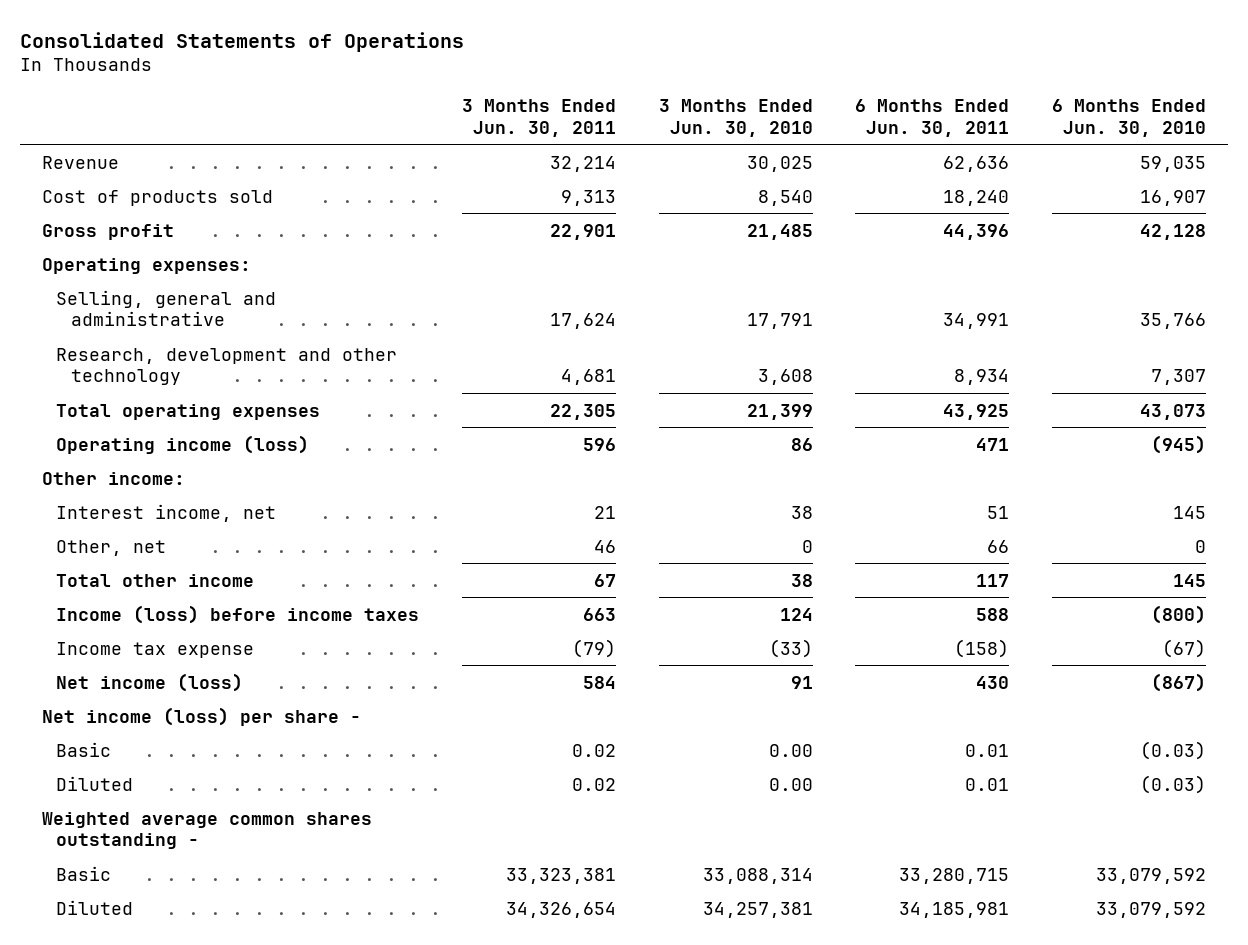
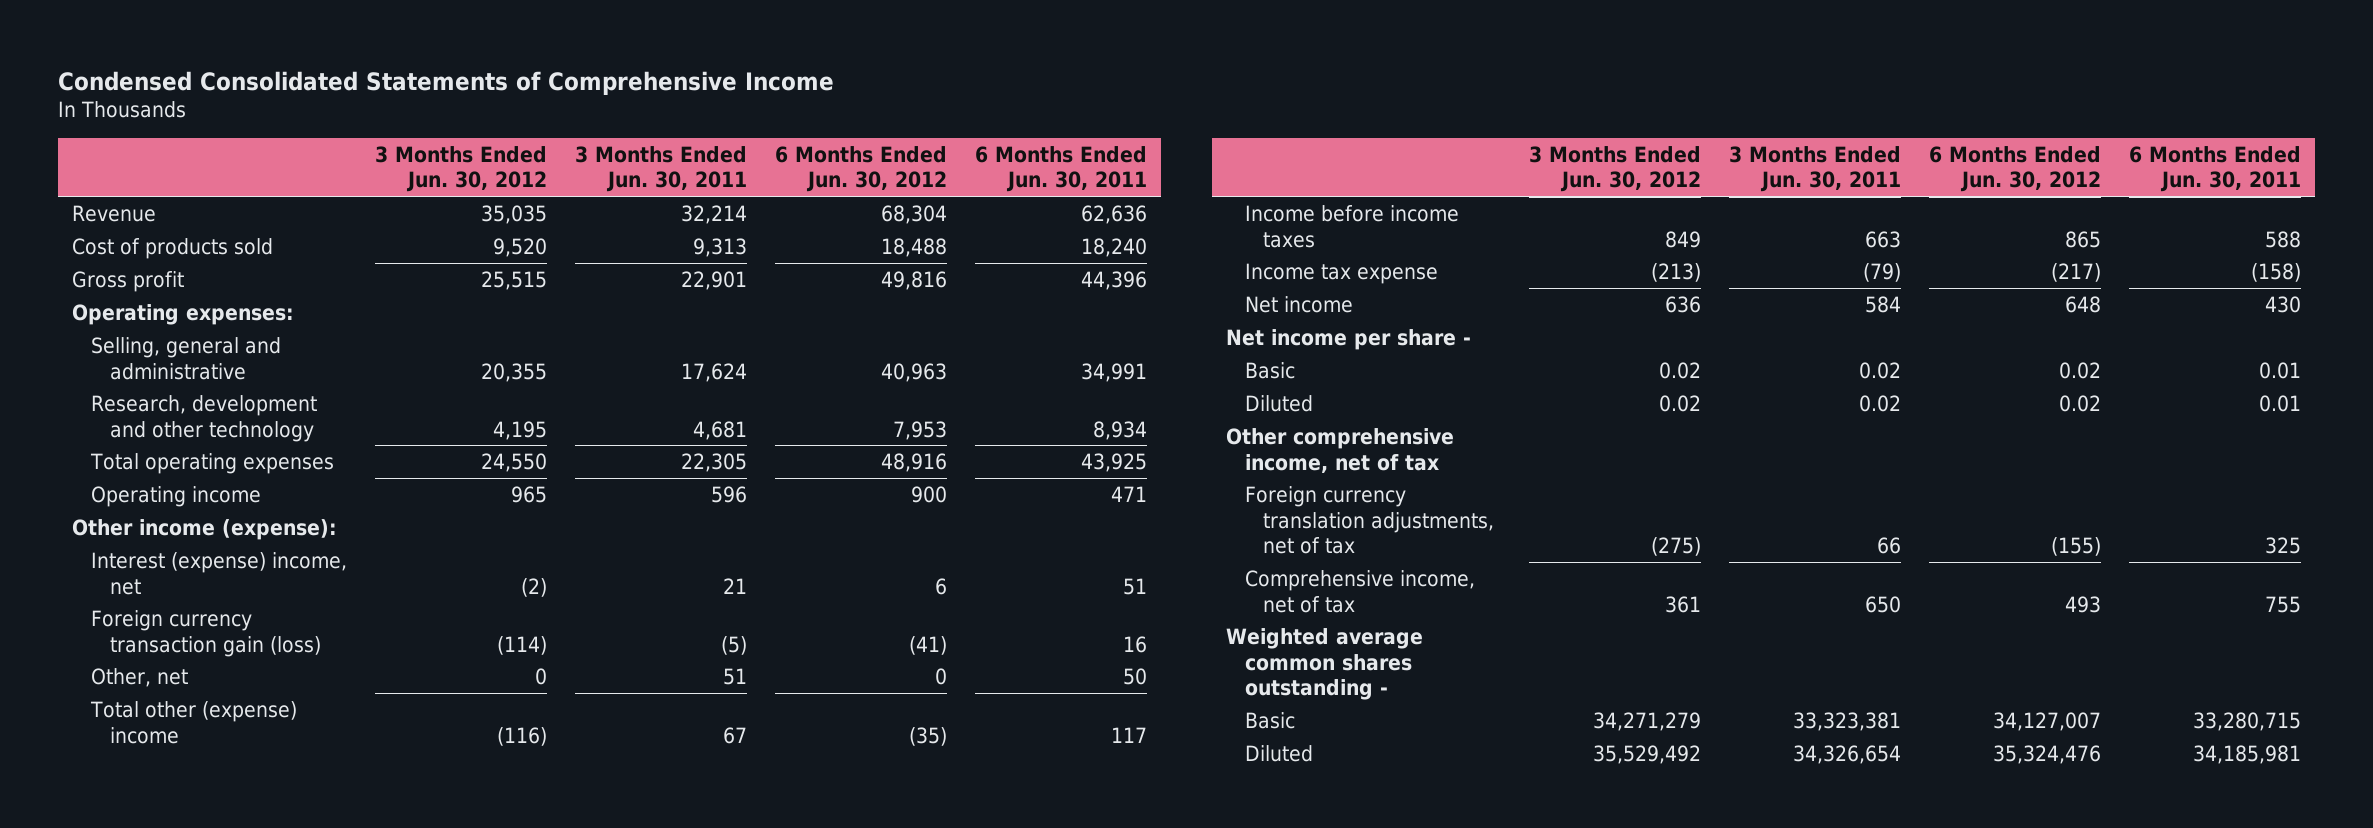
[20,31,465,52] Consolidated Statements of Operations -> [58,70,835,95] Condensed Consolidated Statements of Comprehensive Income
[658,99,813,137] 3 Months Ended Jun. 30, 2010 -> none
[1052,99,1207,137] 6 Months Ended Jun. 30, 2010 -> none
none -> [374,145,547,193] 3 Months Ended Jun. 30, 2012
none -> [774,145,947,193] 6 Months Ended Jun. 30, 2012
[56,434,310,454] Operating income (loss) -> [90,485,261,507] Operating income
[41,471,185,485] Other income: -> [72,518,338,540] Other income (expense):
[56,503,277,522] Interest income, net -> [90,551,347,595] Interest (expense) income, net
none -> [90,609,321,657] Foreign currency transaction gain (loss)
[594,539,617,553] 46 -> [722,667,747,685] 51
[987,539,1010,553] 66 -> [1122,667,1147,685] 50
[56,573,255,587] Total other income -> [89,700,297,744] Total other (expense) income
[56,604,420,624] Income (loss) before income taxes -> [1244,204,1459,248] Income before income taxes
[56,672,244,692] Net income (loss) -> [1244,295,1353,313] Net income
[41,706,361,726] Net income (loss) per share - -> [1225,328,1471,350] Net income per share -
none -> [1225,427,1454,473] Other comprehensive income, net of tax
none -> [1244,485,1495,555] Foreign currency translation adjustments, net of tax
none -> [1244,569,1475,613] Comprehensive income, net of tax

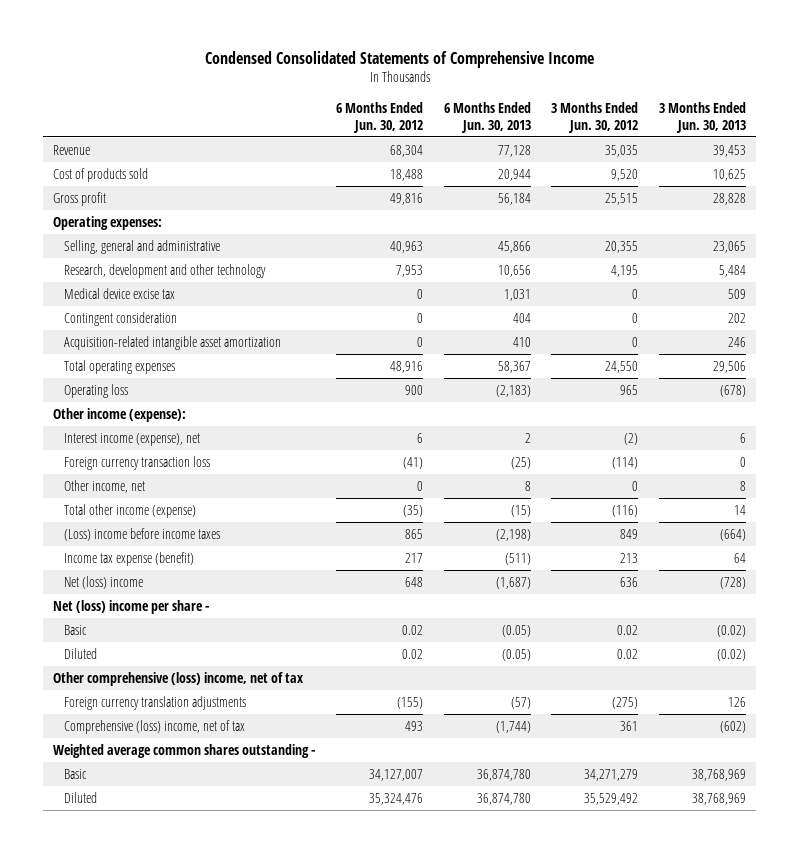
[574,145,747,193] 3 Months Ended Jun. 30, 2011 -> none
[974,145,1147,193] 6 Months Ended Jun. 30, 2011 -> none
none -> [443,101,531,133] 6 Months Ended Jun. 30, 2013
none -> [659,101,747,133] 3 Months Ended Jun. 30, 2013
none -> [64,287,176,299] Medical device excise tax
none -> [64,311,178,326] Contingent consideration
none -> [64,335,282,350] Acquisition-related intangible asset amortization
[90,485,261,507] Operating income -> [64,383,129,398] Operating loss
[90,551,347,595] Interest (expense) income, net -> [64,432,201,446] Interest income (expense), net
[90,609,321,657] Foreign currency transaction gain (loss) -> [64,455,211,470] Foreign currency transaction loss
[90,667,188,687] Other, net -> [64,479,146,493] Other income, net
[89,700,297,744] Total other (expense) income -> [64,503,197,518] Total other income (expense)
[1244,204,1459,248] Income before income taxes -> [64,527,221,541] (Loss) income before income taxes
[1244,262,1438,284] Income tax expense -> [64,551,195,566] Income tax expense (benefit)
[1650,262,1701,282] (213) -> [620,552,639,563] 213
[2050,262,2101,282] (217) -> [404,552,423,563] 217
[1244,295,1353,313] Net income -> [64,575,144,589] Net (loss) income
[1225,328,1471,350] Net income per share - -> [53,599,210,614] Net (loss) income per share -
[1225,427,1454,473] Other comprehensive income, net of tax -> [53,671,304,686] Other comprehensive (loss) income, net of tax
[1244,485,1495,555] Foreign currency translation adjustments, net of tax -> [64,695,247,710] Foreign currency translation adjustments
[1244,569,1475,613] Comprehensive income, net of tax -> [64,719,246,734] Comprehensive (loss) income, net of tax

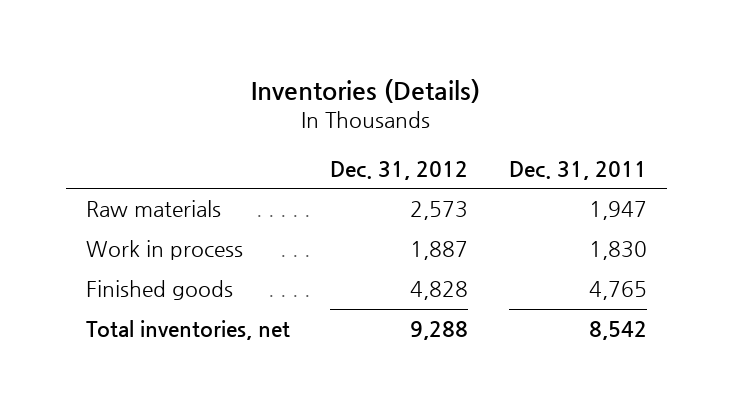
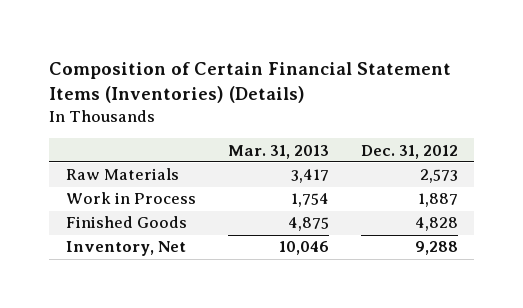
[251,78,481,103] Inventories (Details) -> [49,61,452,104] Composition of Certain Financial Statement Items (Inventories) (Details)
[508,160,647,180] Dec. 31, 2011 -> none
none -> [227,144,329,159] Mar. 31, 2013
[85,200,221,218] Raw materials -> [65,168,179,181] Raw Materials
[85,240,243,261] Work in process -> [65,192,196,205] Work in Process
[85,280,233,301] Finished goods -> [65,216,187,229] Finished Goods
[85,320,290,341] Total inventories, net -> [65,241,186,257] Inventory, Net

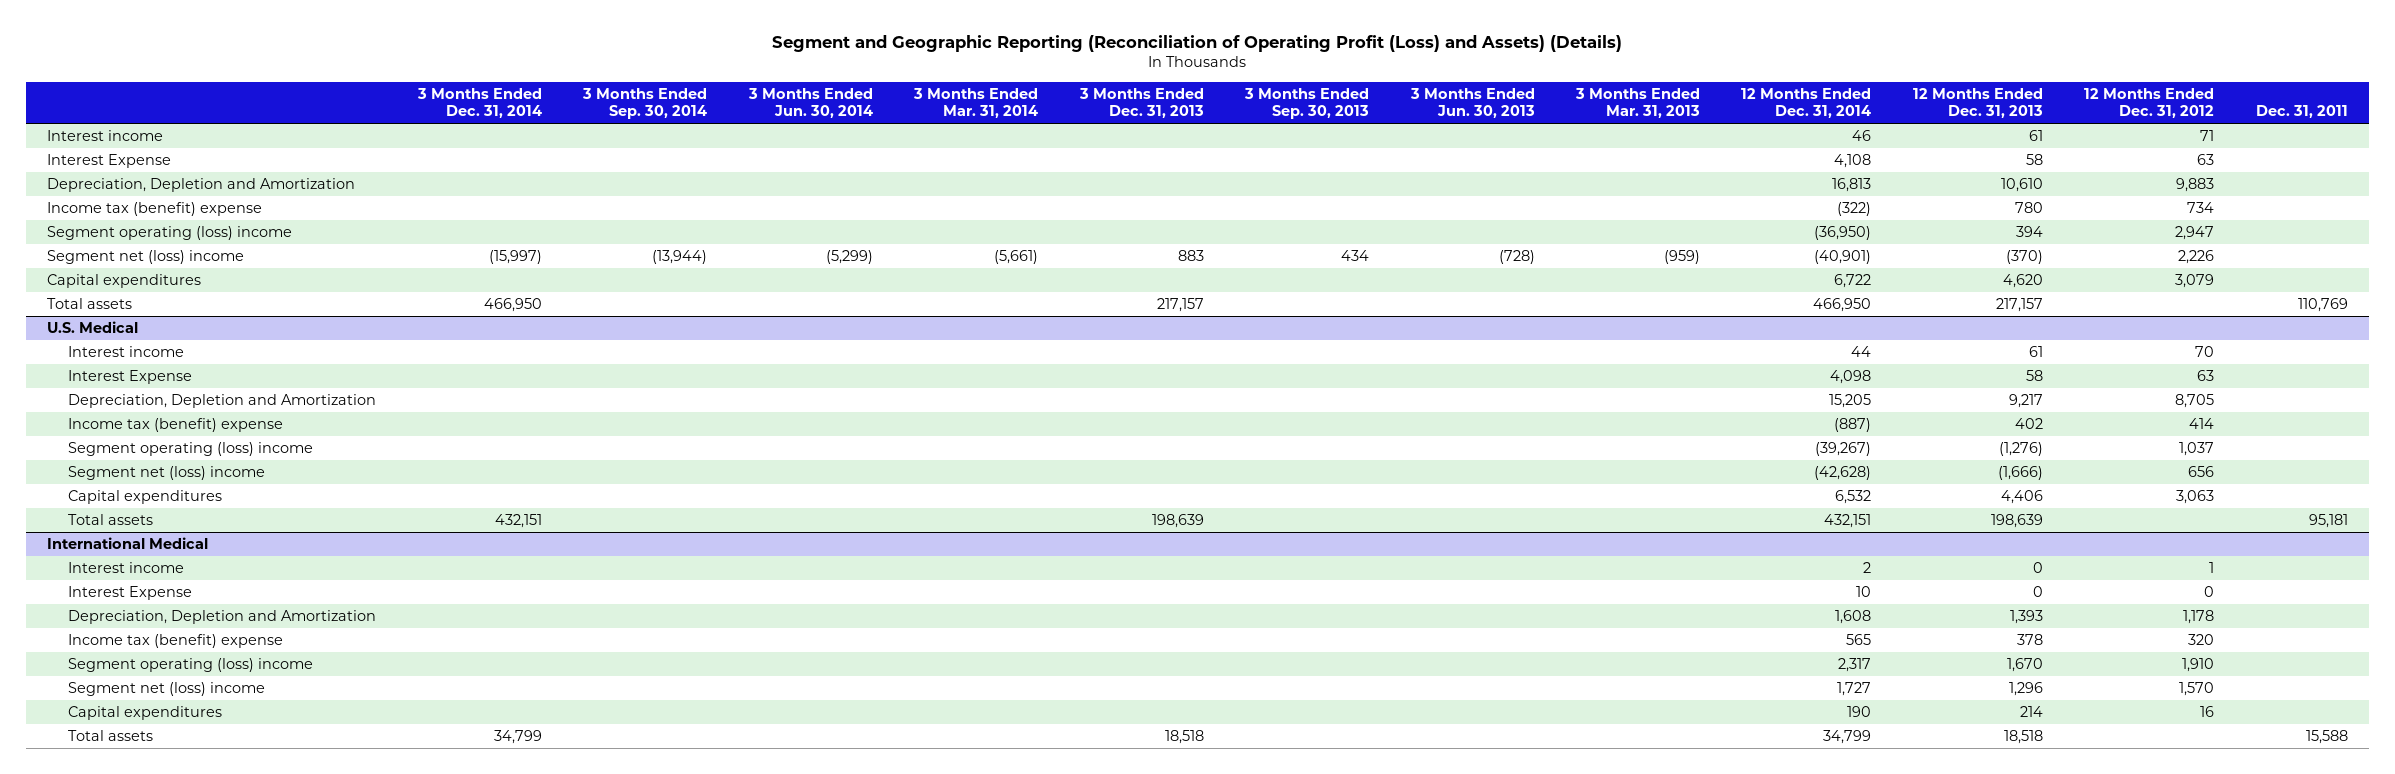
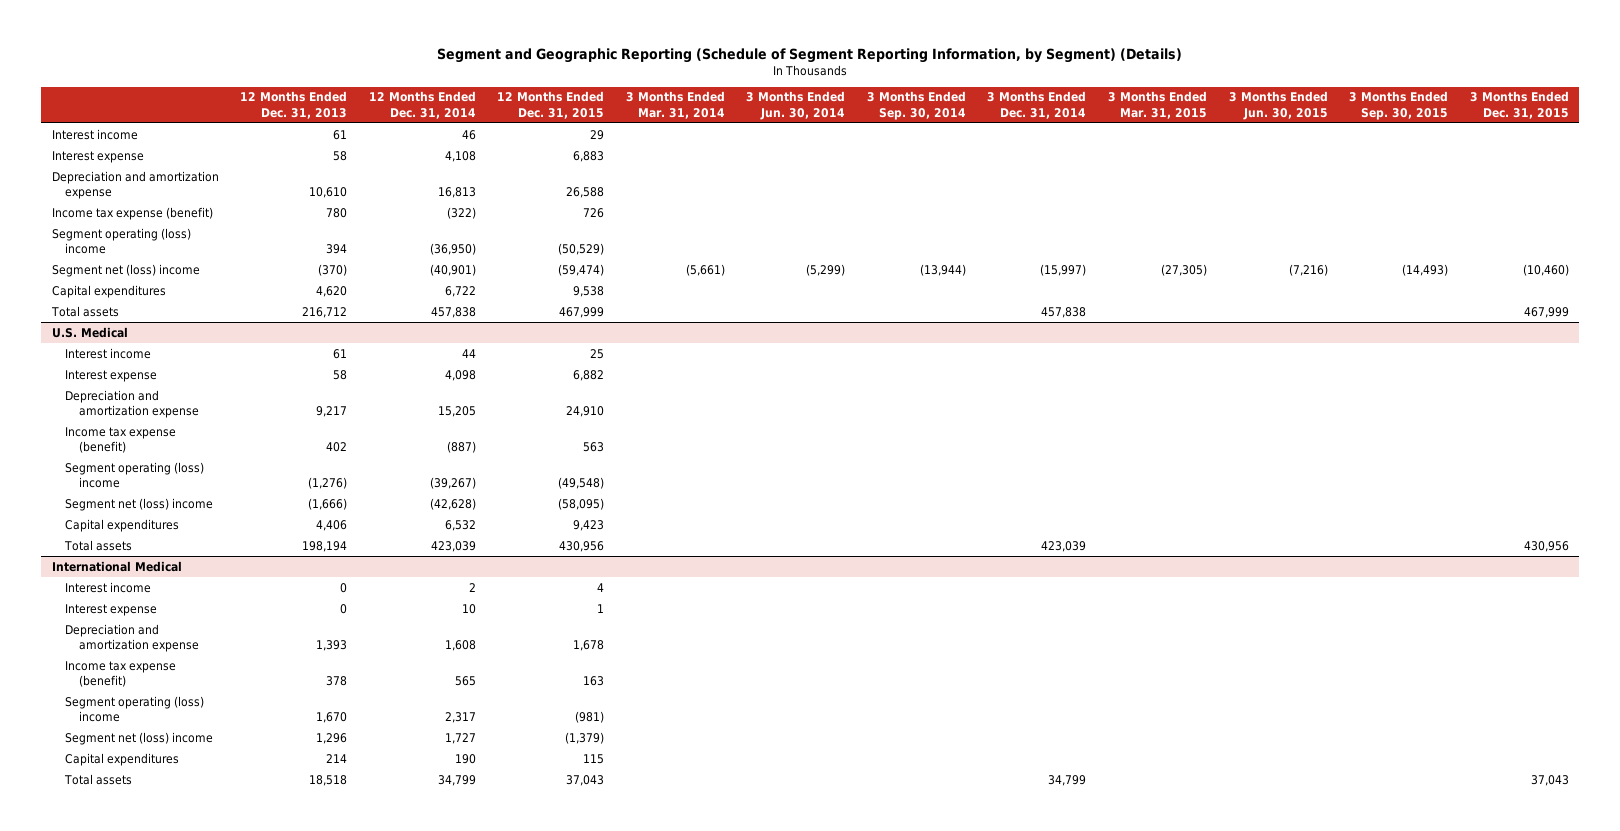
[772,35,1623,53] Segment and Geographic Reporting (Reconciliation of Operating Profit (Loss) and Assets) (Details) -> [437,48,1183,64] Segment and Geographic Reporting (Schedule of Segment Reporting Information, by Segment) (Details)
[1078,87,1204,119] 3 Months Ended Dec. 31, 2013 -> none
[1244,87,1370,120] 3 Months Ended Sep. 30, 2013 -> none
[1409,87,1535,119] 3 Months Ended Jun. 30, 2013 -> none
[1574,87,1700,119] 3 Months Ended Mar. 31, 2013 -> none
[2084,87,2215,119] 12 Months Ended Dec. 31, 2012 -> none
[2255,105,2348,119] Dec. 31, 2011 -> none
none -> [497,91,605,119] 12 Months Ended Dec. 31, 2015
none -> [1107,91,1207,119] 3 Months Ended Mar. 31, 2015
none -> [1228,91,1328,120] 3 Months Ended Jun. 30, 2015
none -> [1349,91,1449,120] 3 Months Ended Sep. 30, 2015
none -> [1469,91,1569,119] 3 Months Ended Dec. 31, 2015
[46,153,171,168] Interest Expense -> [51,150,144,163] Interest expense
[46,177,355,192] Depreciation, Depletion and Amortization -> [51,170,219,199] Depreciation and amortization expense
[46,201,262,216] Income tax (benefit) expense -> [51,206,213,220] Income tax expense (benefit)
[483,297,542,312] 466,950 -> [1041,306,1087,318] 457,838
[1813,297,1872,312] 466,950 -> [430,306,476,318] 457,838
[1995,297,2043,312] 217,157 -> [302,306,348,318] 216,712
[68,369,193,384] Interest Expense -> [65,369,158,382] Interest expense
[68,393,377,408] Depreciation, Depletion and Amortization -> [65,389,199,418] Depreciation and amortization expense
[68,417,284,432] Income tax (benefit) expense -> [65,426,177,453] Income tax expense (benefit)
[494,513,542,528] 432,151 -> [1041,540,1087,552] 423,039
[1824,513,1872,528] 432,151 -> [430,540,476,552] 423,039
[1990,513,2043,528] 198,639 -> [302,540,348,552] 198,194
[68,585,193,600] Interest Expense -> [65,603,158,616] Interest expense
[68,609,377,624] Depreciation, Depletion and Amortization -> [65,623,199,652] Depreciation and amortization expense
[68,633,284,648] Income tax (benefit) expense -> [65,660,177,687] Income tax expense (benefit)

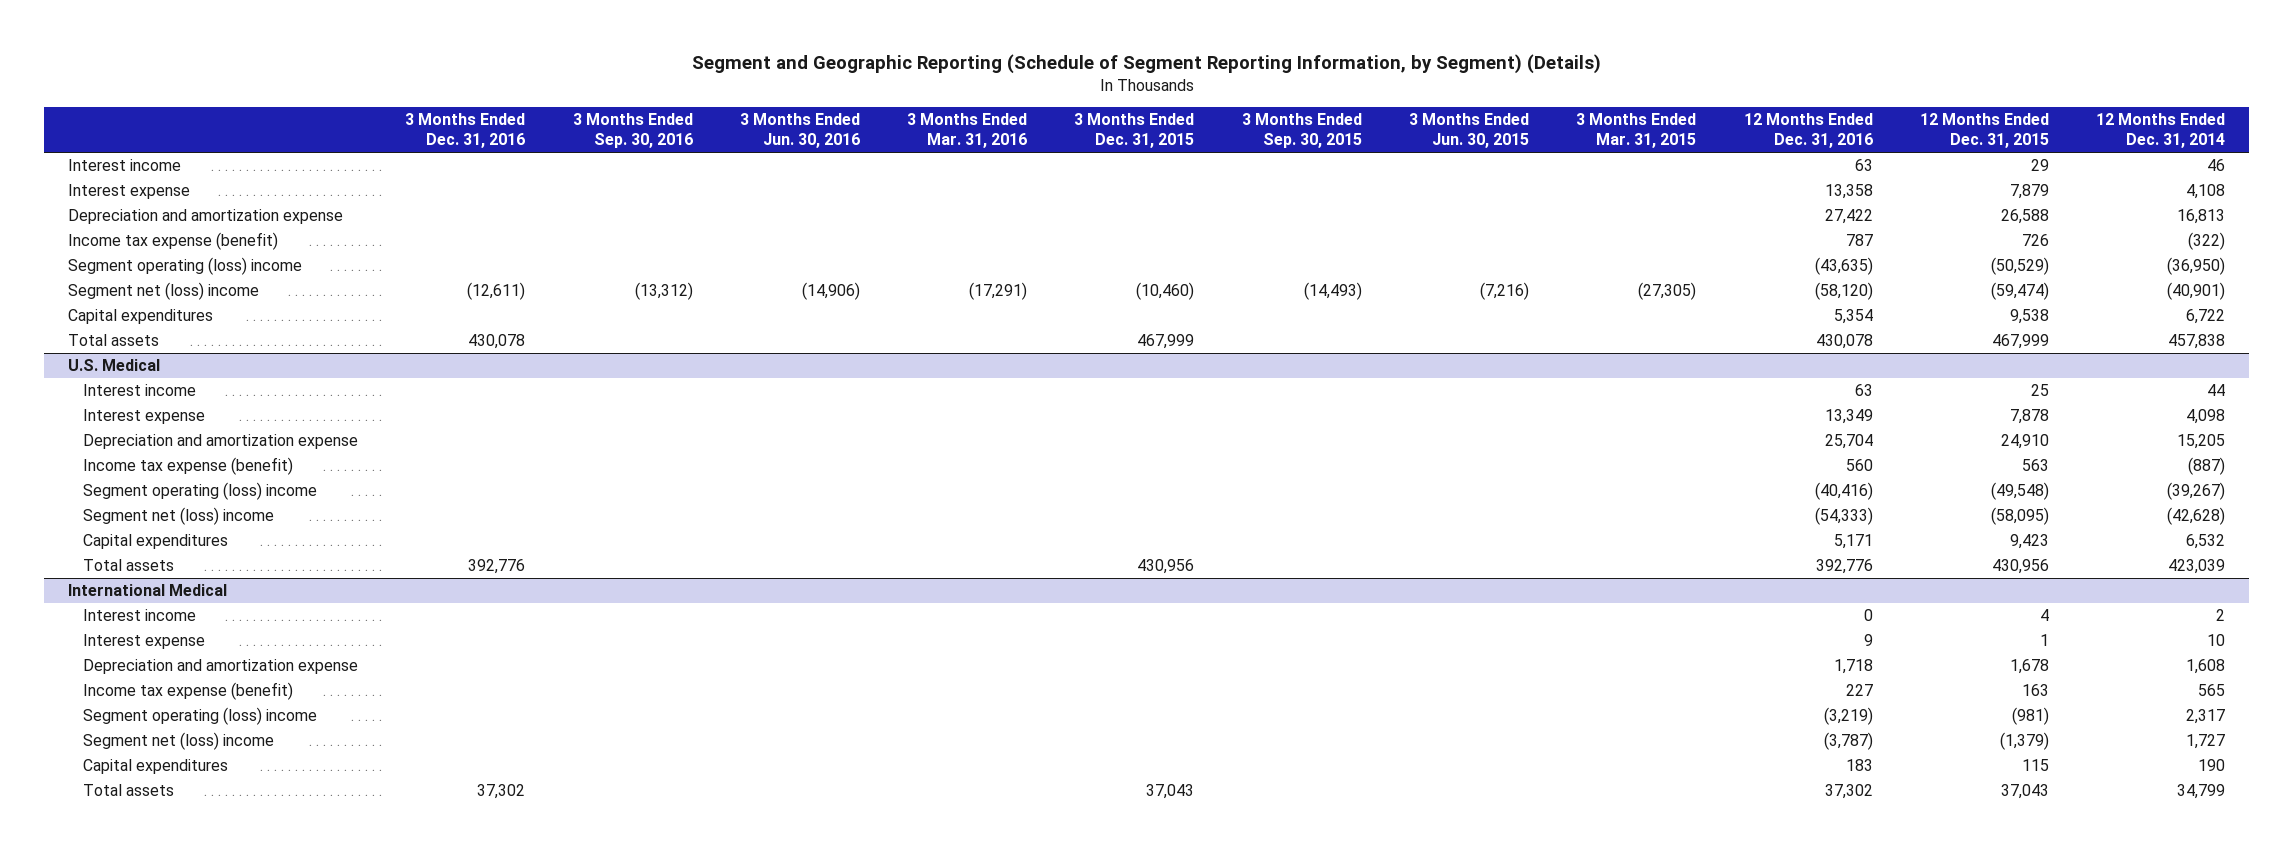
[240,91,348,119] 12 Months Ended Dec. 31, 2013 -> none
[625,91,725,119] 3 Months Ended Mar. 31, 2014 -> none
[746,91,846,120] 3 Months Ended Jun. 30, 2014 -> none
[866,91,966,120] 3 Months Ended Sep. 30, 2014 -> none
[987,91,1087,119] 3 Months Ended Dec. 31, 2014 -> none
none -> [405,113,526,149] 3 Months Ended Dec. 31, 2016
none -> [572,113,693,149] 3 Months Ended Sep. 30, 2016
none -> [739,113,860,149] 3 Months Ended Jun. 30, 2016
none -> [907,113,1028,149] 3 Months Ended Mar. 31, 2016
none -> [1743,113,1873,149] 12 Months Ended Dec. 31, 2016
[573,150,605,162] 6,883 -> [2009,184,2049,200] 7,879
[573,369,605,381] 6,882 -> [2009,409,2049,425] 7,878

